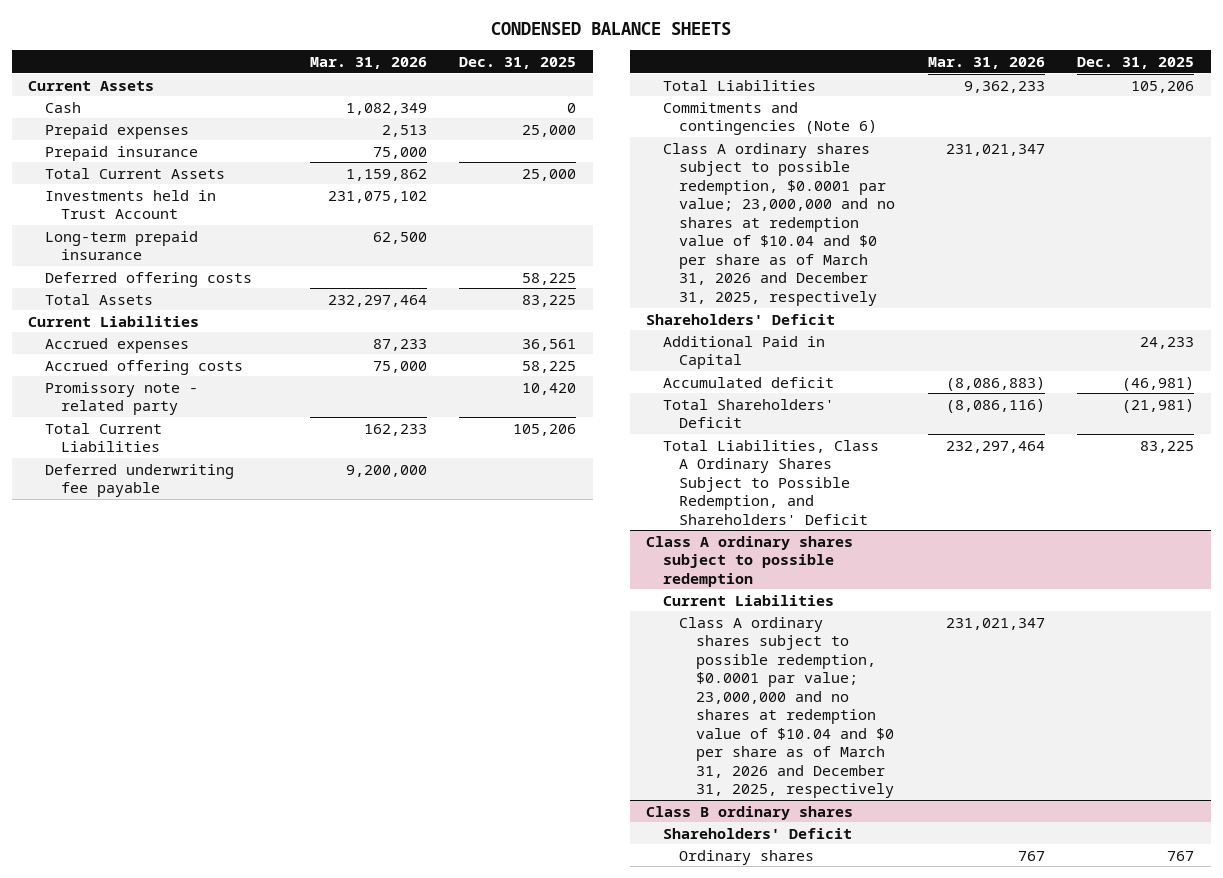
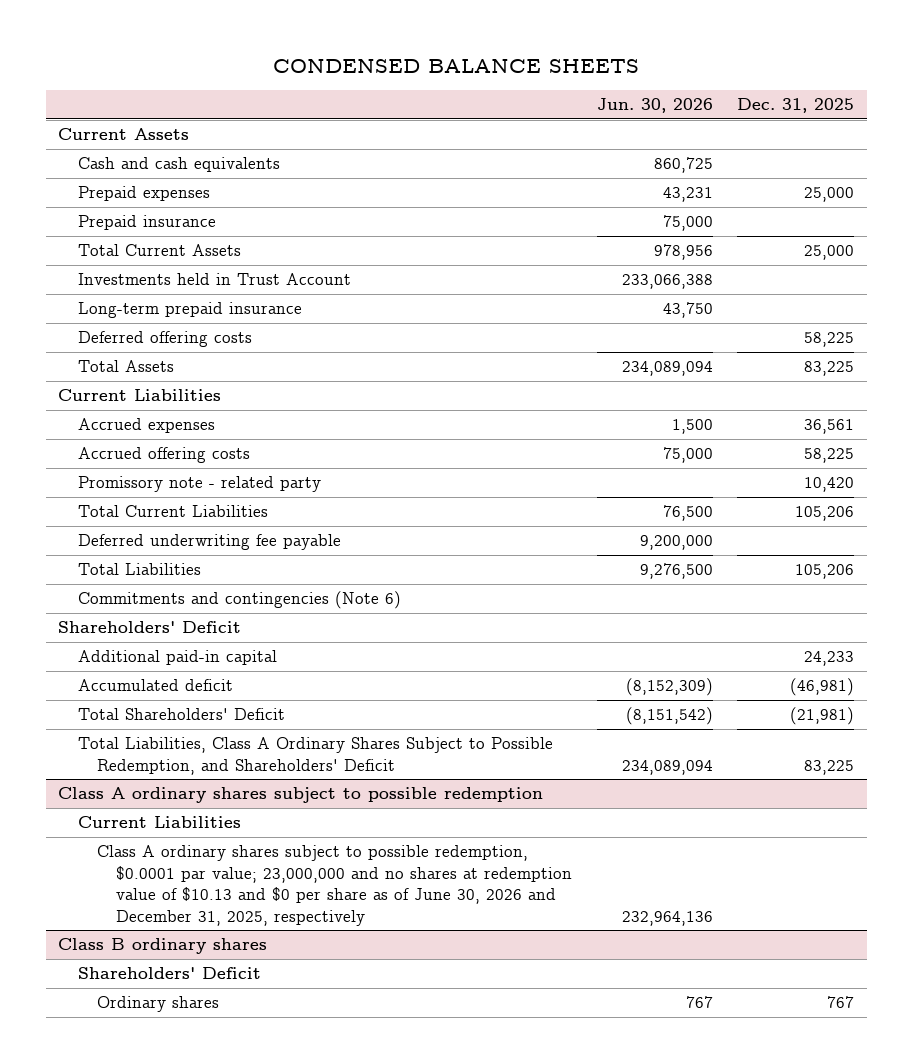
[309,56,427,69] Mar. 31, 2026 -> none
none -> [596,97,713,113] Jun. 30, 2026
[44,101,81,113] Cash -> none
none -> [77,157,280,173] Cash and cash equivalents
[662,142,896,306] Class A ordinary shares subject to possible redemption, $0.0001 par value; 23,000,000 and no shares at redemption value of $10.04 and $0 per share as of March 31, 2026 and December 31, 2025, respectively -> none
[662,335,825,370] Additional Paid in Capital -> [77,650,277,666] Additional paid-in capital
[679,616,894,799] Class A ordinary shares subject to possible redemption, $0.0001 par value; 23,000,000 and no shares at redemption value of $10.04 and $0 per share as of March 31, 2026 and December 31, 2025, respectively -> [96,845,572,926] Class A ordinary shares subject to possible redemption, $0.0001 par value; 23,000,000 and no shares at redemption value of $10.13 and $0 per share as of June 30, 2026 and December 31, 2025, respectively

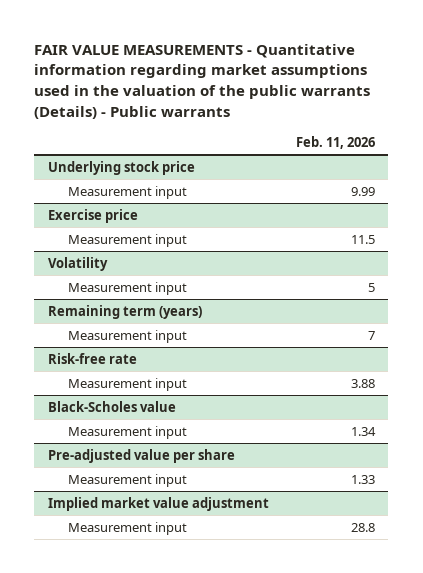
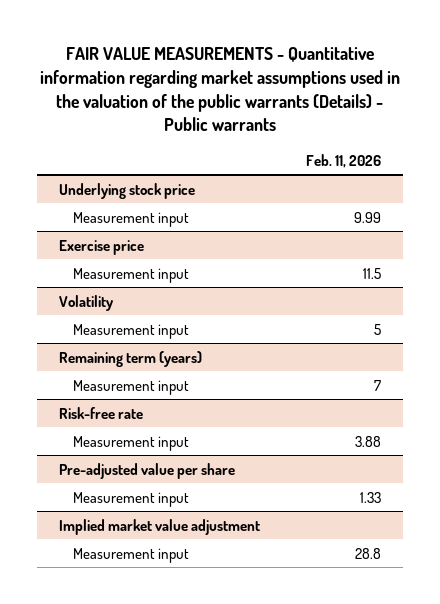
[47,400,176,412] Black-Scholes value -> none
[67,425,187,439] Measurement input -> none

